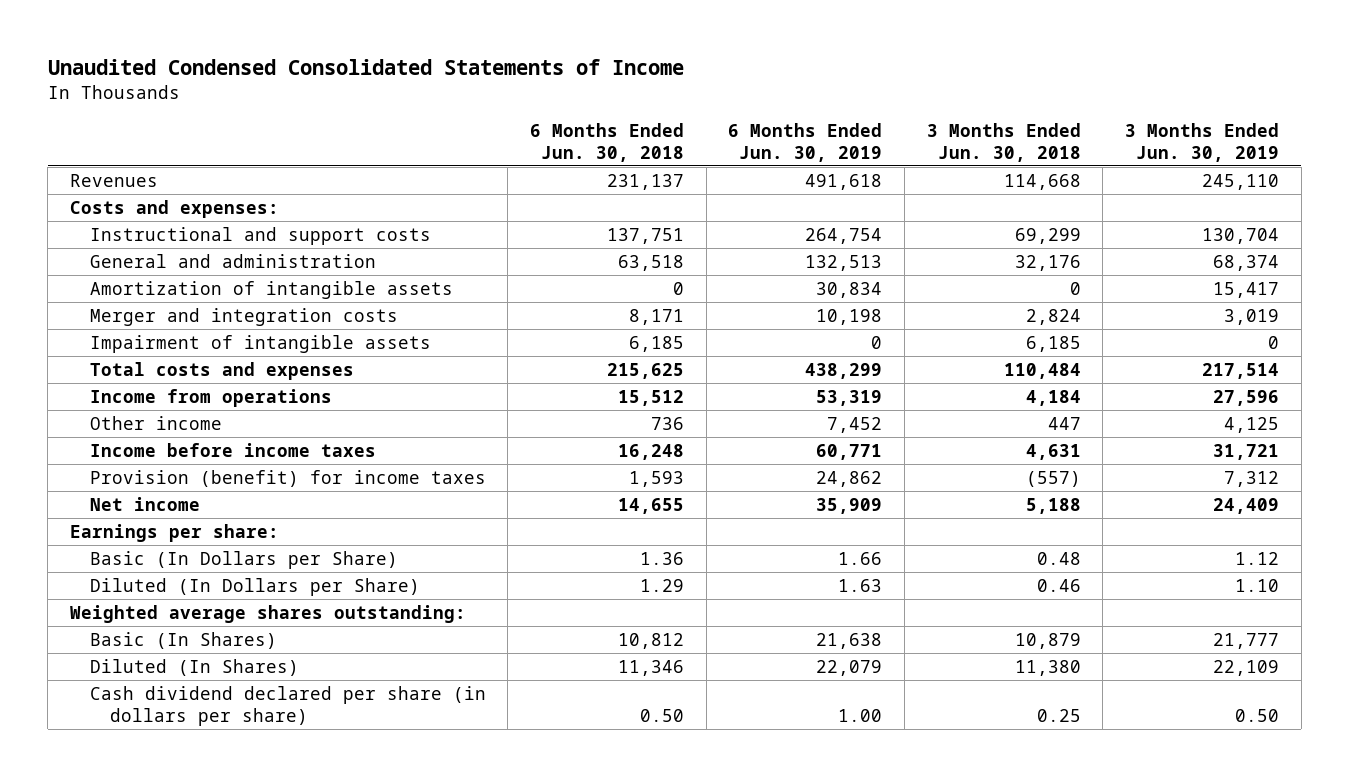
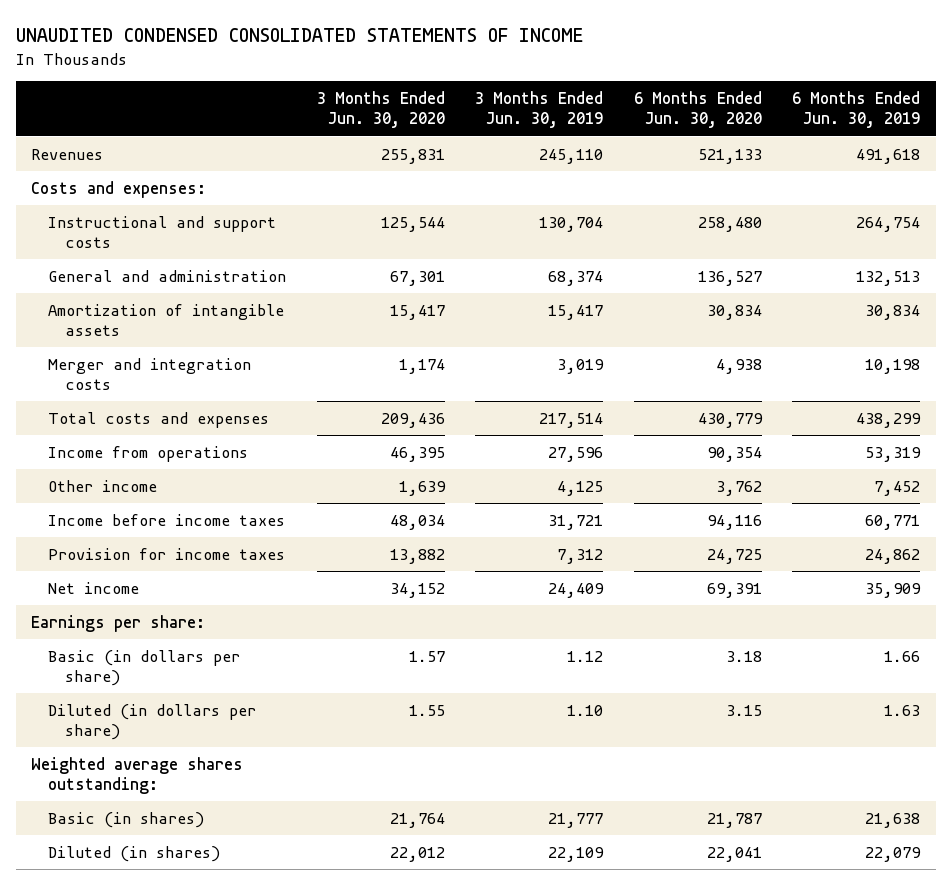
[47,59,684,76] Unaudited Condensed Consolidated Statements of Income -> [16,27,584,42] UNAUDITED CONDENSED CONSOLIDATED STATEMENTS OF INCOME
[530,122,685,162] 6 Months Ended Jun. 30, 2018 -> none
[926,122,1081,162] 3 Months Ended Jun. 30, 2018 -> none
none -> [316,90,445,129] 3 Months Ended Jun. 30, 2020
none -> [633,90,762,129] 6 Months Ended Jun. 30, 2020
[89,334,431,353] Impairment of intangible assets -> none
[89,469,486,487] Provision (benefit) for income taxes -> [48,547,286,560] Provision for income taxes
[89,550,398,569] Basic (In Dollars per Share) -> [48,649,241,687] Basic (in dollars per share)
[89,577,420,596] Diluted (In Dollars per Share) -> [48,703,257,741] Diluted (in dollars per share)
[89,685,486,726] Cash dividend declared per share (in dollars per share) -> none
[89,631,277,649] Basic (In Shares) -> [48,811,205,828] Basic (in shares)
[89,658,299,676] Diluted (In Shares) -> [48,845,221,862] Diluted (in shares)

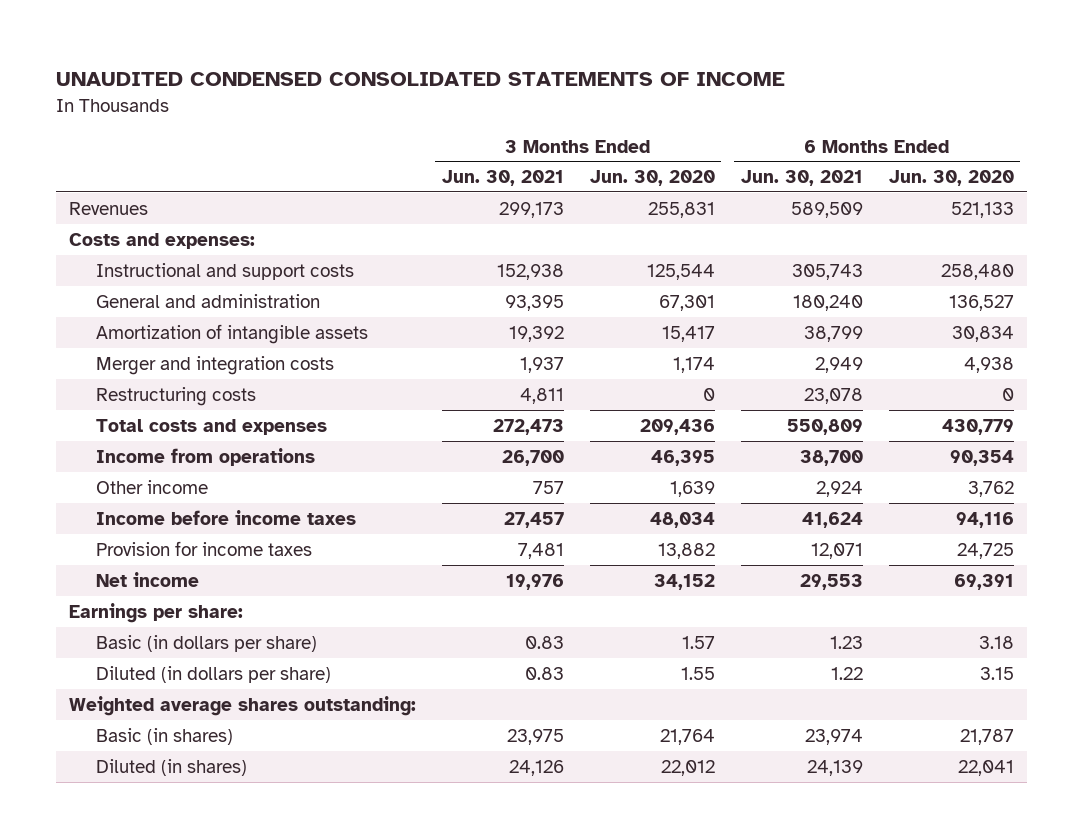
[475,90,604,129] 3 Months Ended Jun. 30, 2019 -> none
[792,90,921,129] 6 Months Ended Jun. 30, 2019 -> none
none -> [441,170,564,187] Jun. 30, 2021
none -> [740,170,863,187] Jun. 30, 2021
none -> [95,386,256,406] Restructuring costs

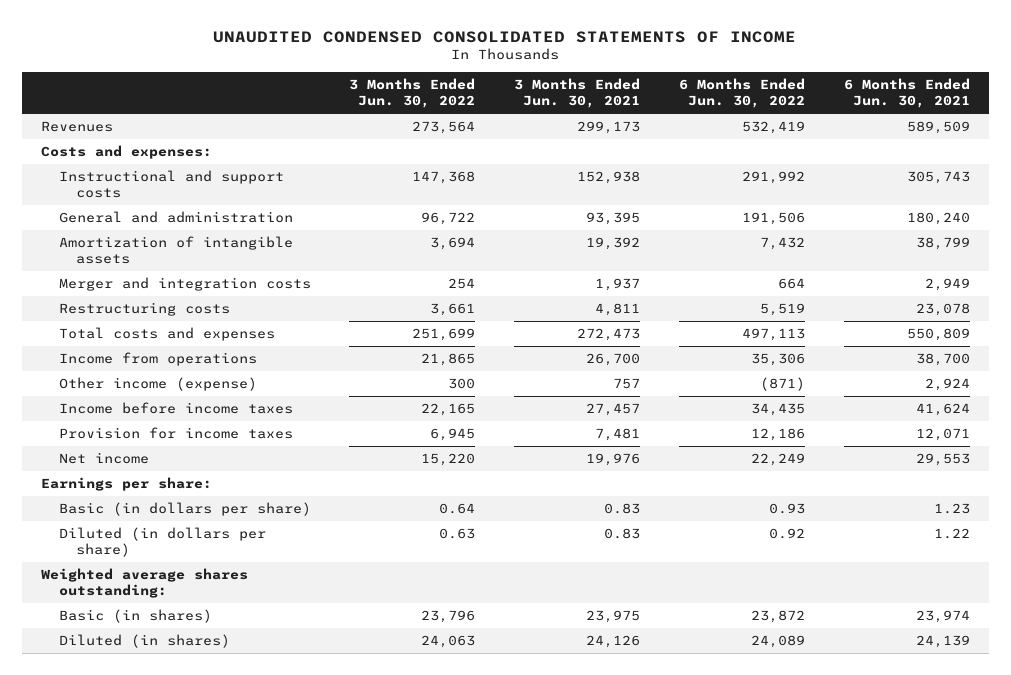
[589,170,715,187] Jun. 30, 2020 -> none
[888,170,1014,187] Jun. 30, 2020 -> none
none -> [349,78,476,109] 3 Months Ended Jun. 30, 2022
none -> [678,78,805,109] 6 Months Ended Jun. 30, 2022
[95,479,208,494] Other income -> [58,376,257,391] Other income (expense)

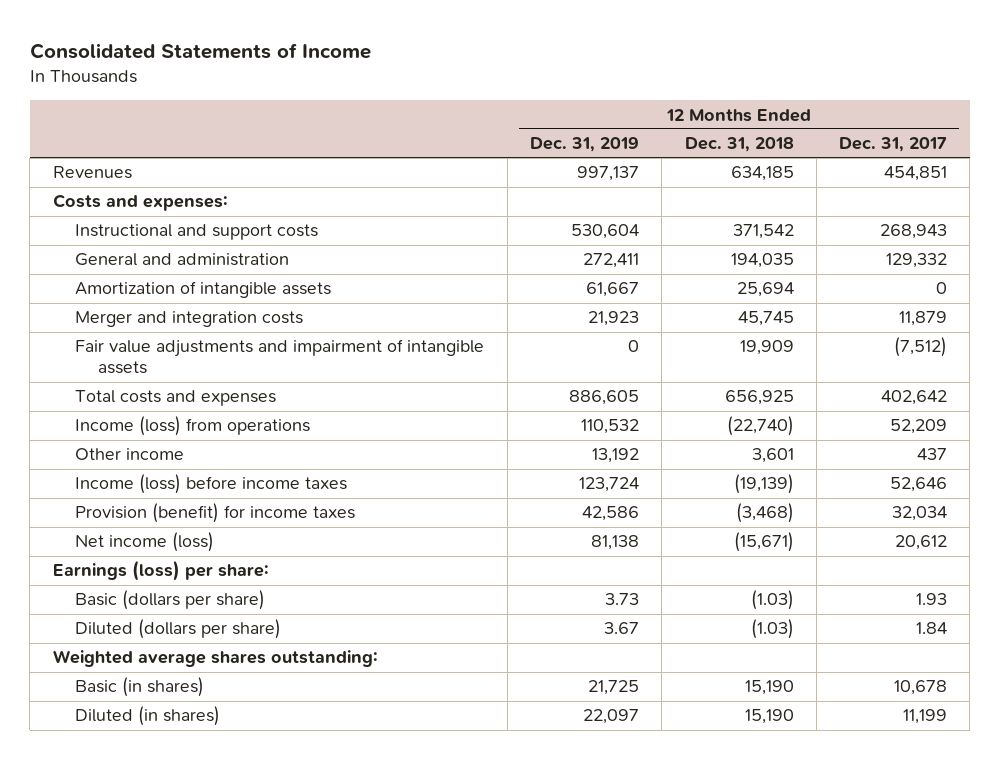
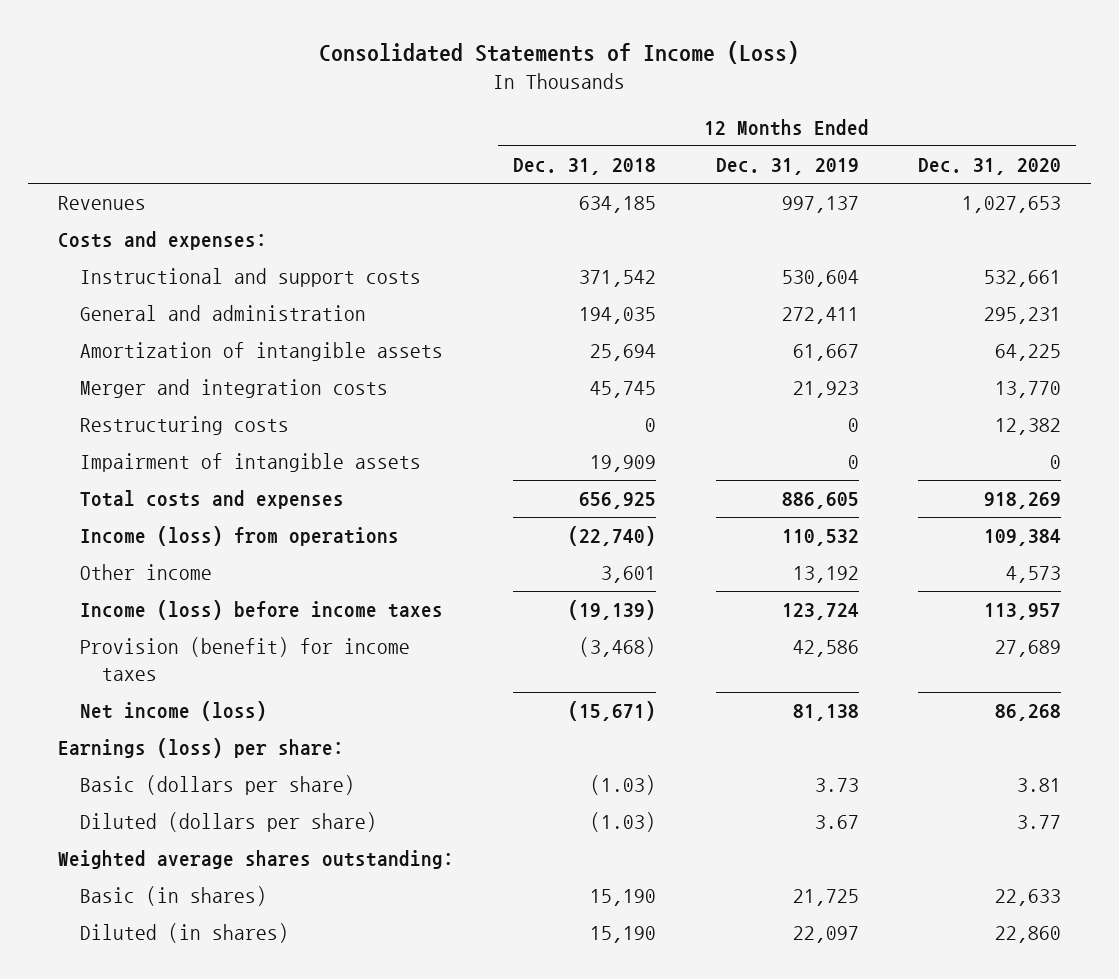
[29,42,371,59] Consolidated Statements of Income -> [319,40,800,64] Consolidated Statements of Income (Loss)
[839,137,948,153] Dec. 31, 2017 -> none
none -> [918,158,1062,176] Dec. 31, 2020
none -> [79,416,289,436] Restructuring costs
[75,339,485,375] Fair value adjustments and impairment of intangible assets -> [79,453,421,473] Impairment of intangible assets

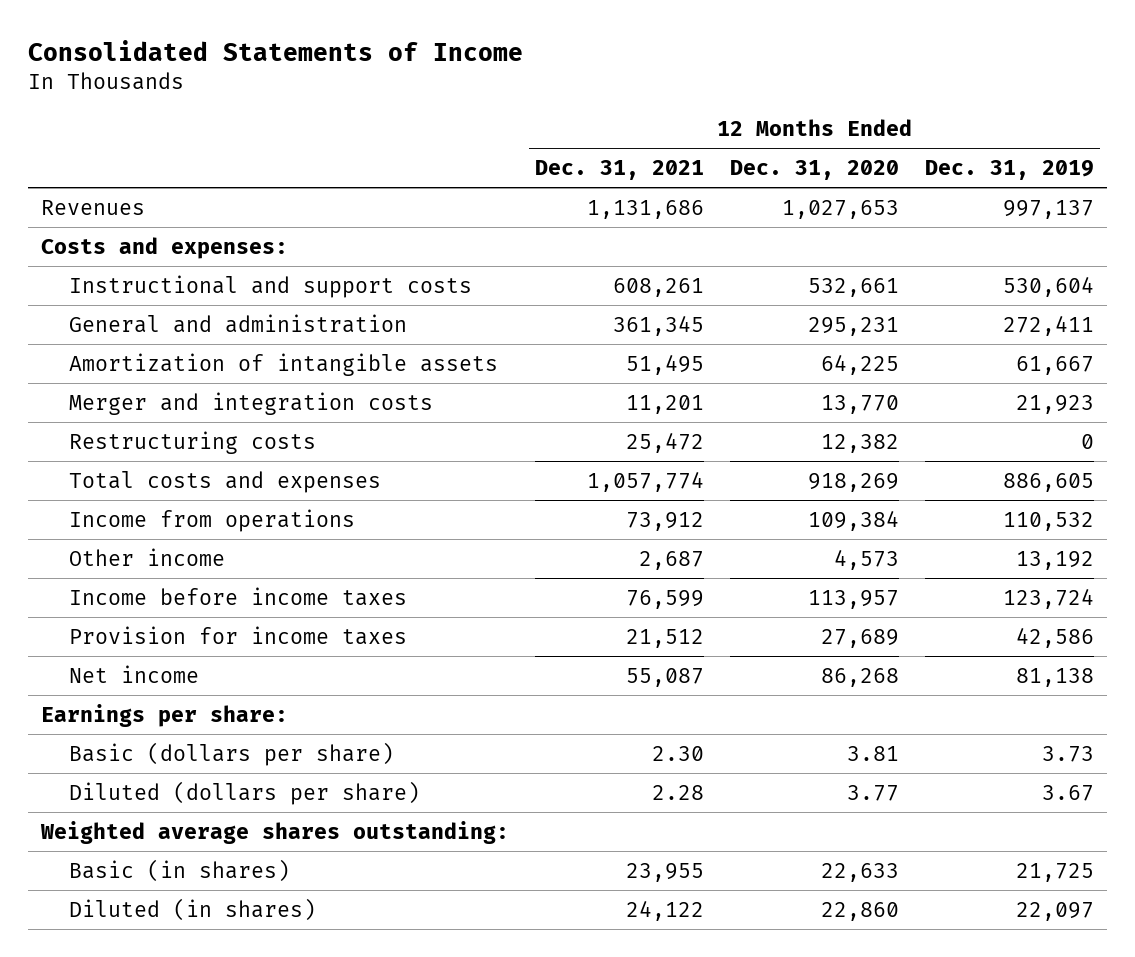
[319,40,800,64] Consolidated Statements of Income (Loss) -> [28,39,524,61] Consolidated Statements of Income
[513,158,657,176] Dec. 31, 2018 -> none
none -> [535,160,705,181] Dec. 31, 2021
[79,453,421,473] Impairment of intangible assets -> none
[79,526,399,547] Income (loss) from operations -> [69,508,356,532] Income from operations
[79,600,443,621] Income (loss) before income taxes -> [69,586,408,606] Income before income taxes
[79,637,410,681] Provision (benefit) for income taxes -> [69,625,408,645] Provision for income taxes
[79,701,267,722] Net income (loss) -> [69,664,200,683] Net income
[57,738,344,759] Earnings (loss) per share: -> [41,703,289,727] Earnings per share:

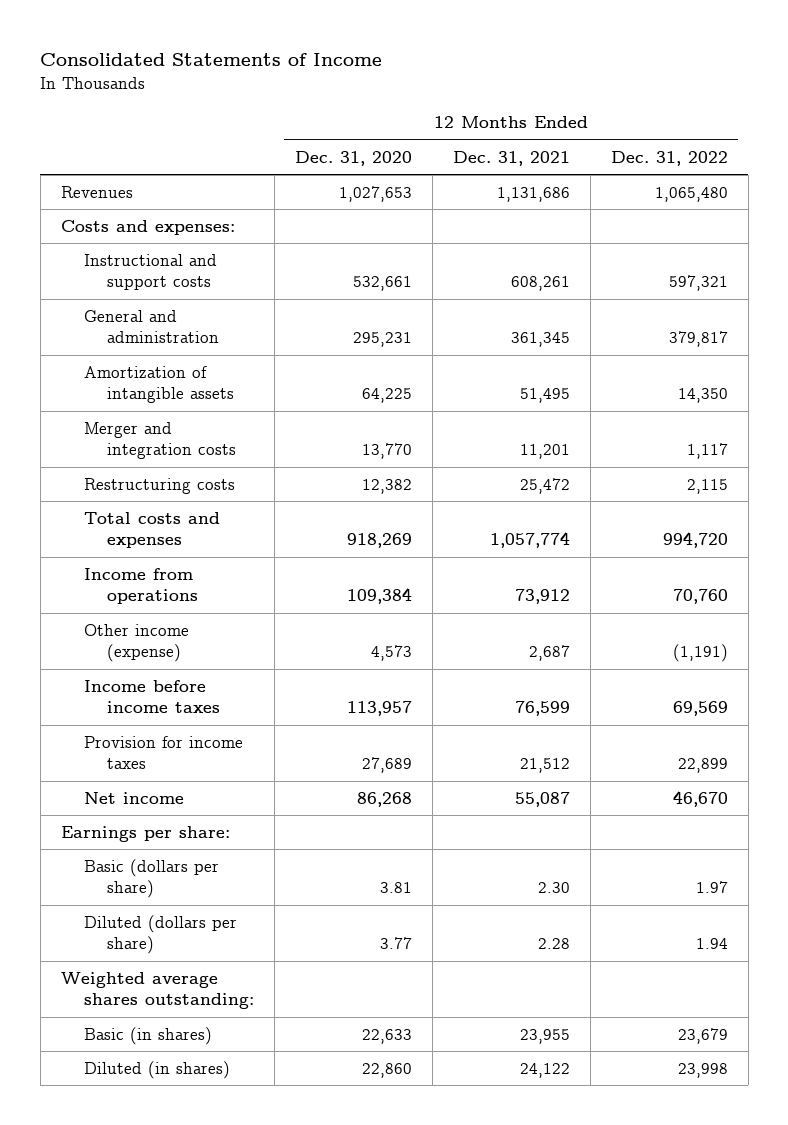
[924,160,1094,181] Dec. 31, 2019 -> none
none -> [610,150,728,166] Dec. 31, 2022
[69,547,226,566] Other income -> [83,623,189,663] Other income (expense)

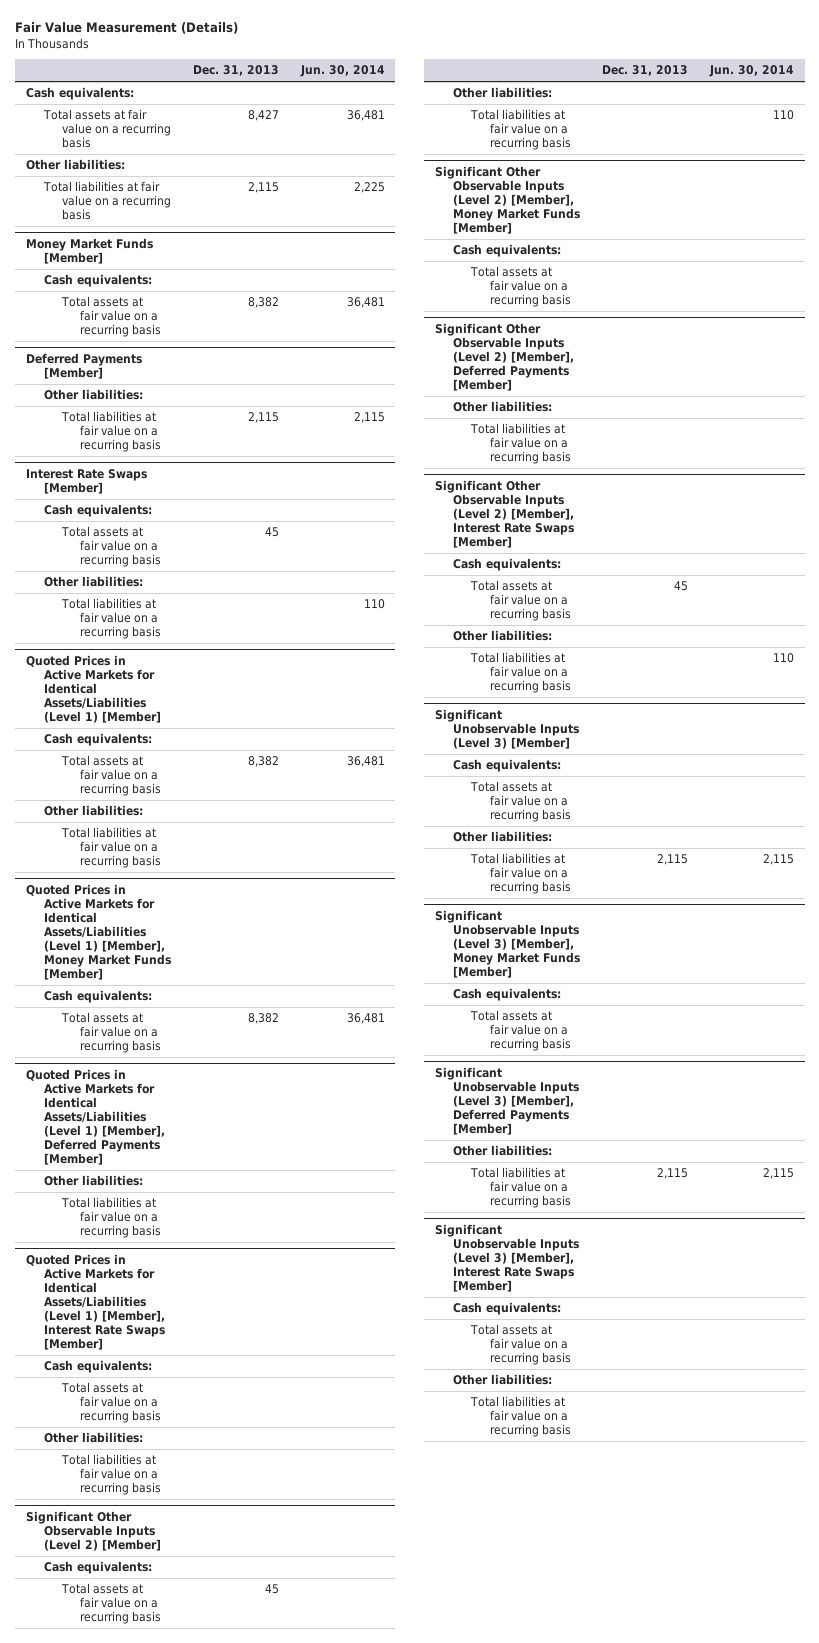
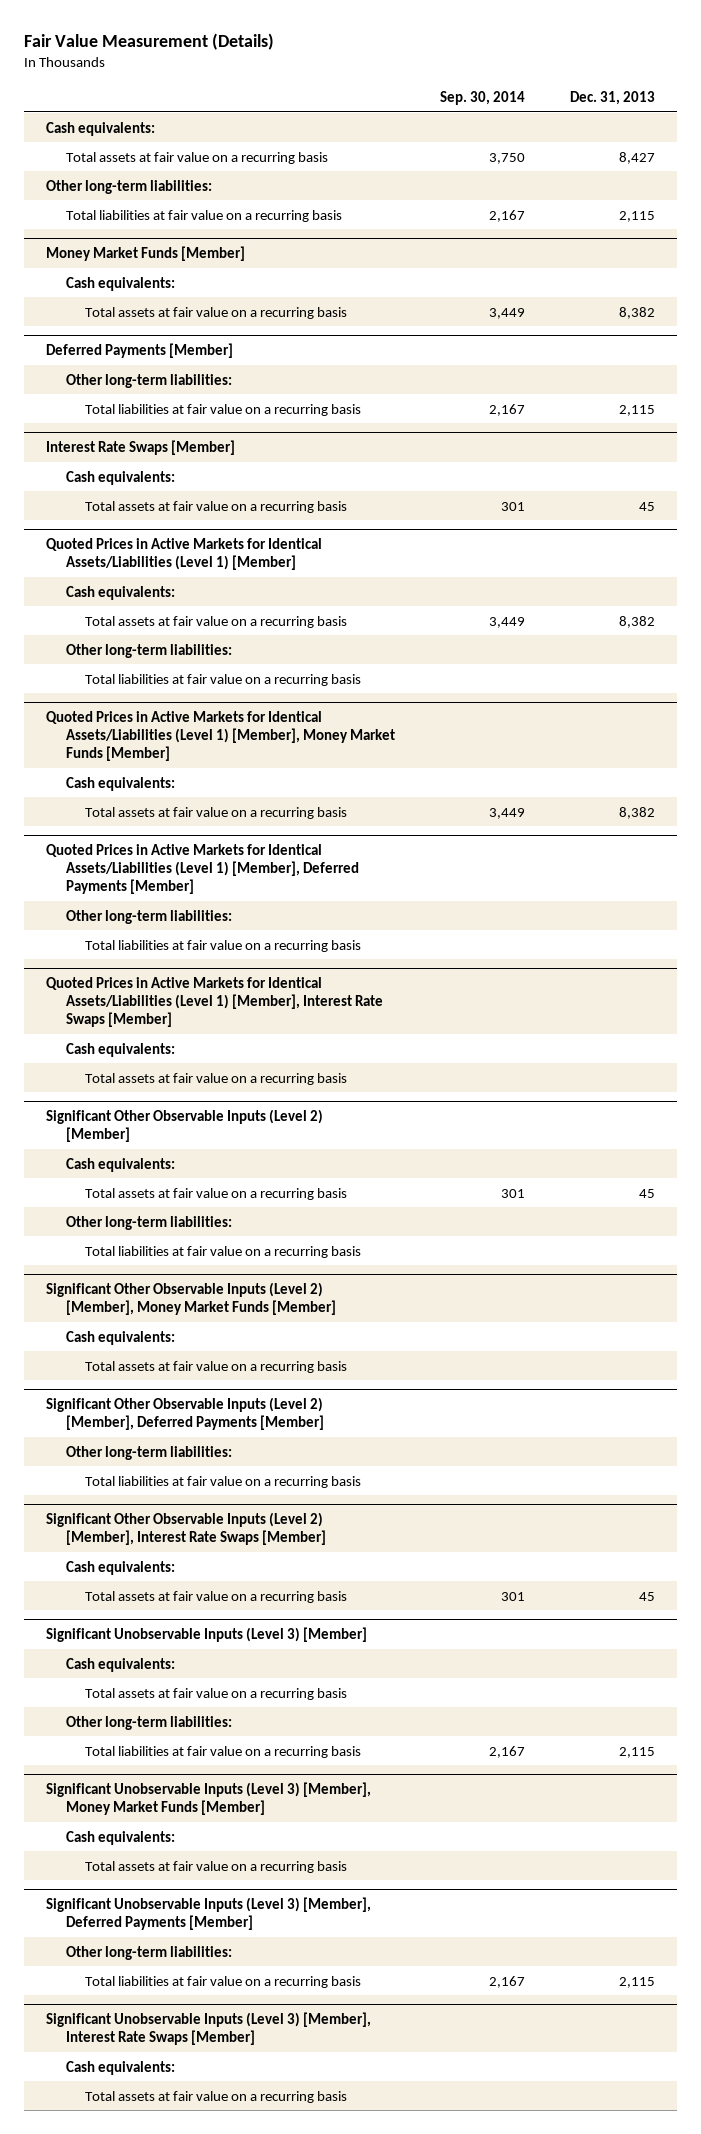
[299,65,385,78] Jun. 30, 2014 -> none
none -> [439,91,525,106] Sep. 30, 2014
[25,159,125,171] Other liabilities: -> [46,179,213,194] Other long-term liabilities:
[43,389,143,401] Other liabilities: -> [65,373,232,388] Other long-term liabilities:
[43,576,143,588] Other liabilities: -> none
[61,598,162,640] Total liabilities at fair value on a recurring basis -> none
[43,805,143,817] Other liabilities: -> [65,643,232,658] Other long-term liabilities:
[43,1175,143,1187] Other liabilities: -> [65,909,232,924] Other long-term liabilities:
[43,1432,143,1444] Other liabilities: -> none
[61,1454,162,1496] Total liabilities at fair value on a recurring basis -> none
[453,87,553,99] Other liabilities: -> [65,1215,232,1230] Other long-term liabilities:
[453,401,553,413] Other liabilities: -> [65,1445,232,1460] Other long-term liabilities:
[453,630,553,642] Other liabilities: -> none
[470,652,571,694] Total liabilities at fair value on a recurring basis -> none
[453,831,553,843] Other liabilities: -> [65,1715,232,1730] Other long-term liabilities:
[453,1145,553,1157] Other liabilities: -> [65,1945,232,1960] Other long-term liabilities:
[453,1374,553,1386] Other liabilities: -> none
[470,1396,571,1438] Total liabilities at fair value on a recurring basis -> none

